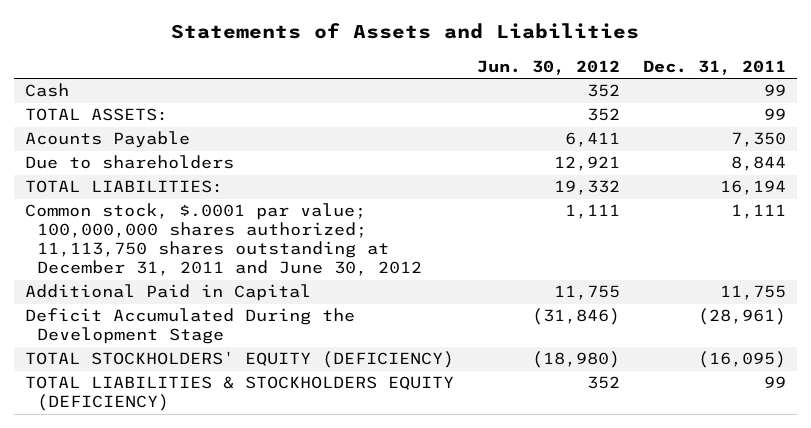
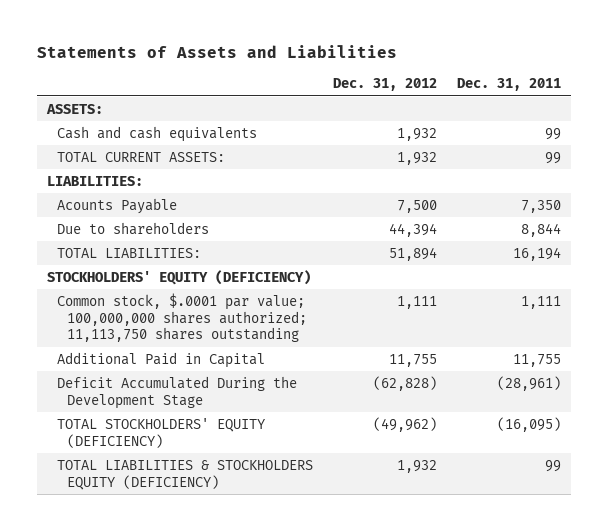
[476,59,620,75] Jun. 30, 2012 -> none
none -> [333,78,438,92] Dec. 31, 2012
[25,83,70,98] Cash -> none
none -> [46,103,104,114] ASSETS:
none -> [56,125,257,142] Cash and cash equivalents
[25,108,169,122] TOTAL ASSETS: -> [56,151,225,162] TOTAL CURRENT ASSETS:
none -> [47,175,144,186] LIABILITIES:
none -> [47,269,312,285] STOCKHOLDERS' EQUITY (DEFICIENCY)
[25,203,423,277] Common stock, $.0001 par value; 100,000,000 shares authorized; 11,113,750 shares outstanding at December 31, 2011 and June 30, 2012 -> [56,292,307,343] Common stock, $.0001 par value; 100,000,000 shares authorized; 11,113,750 shares outstanding

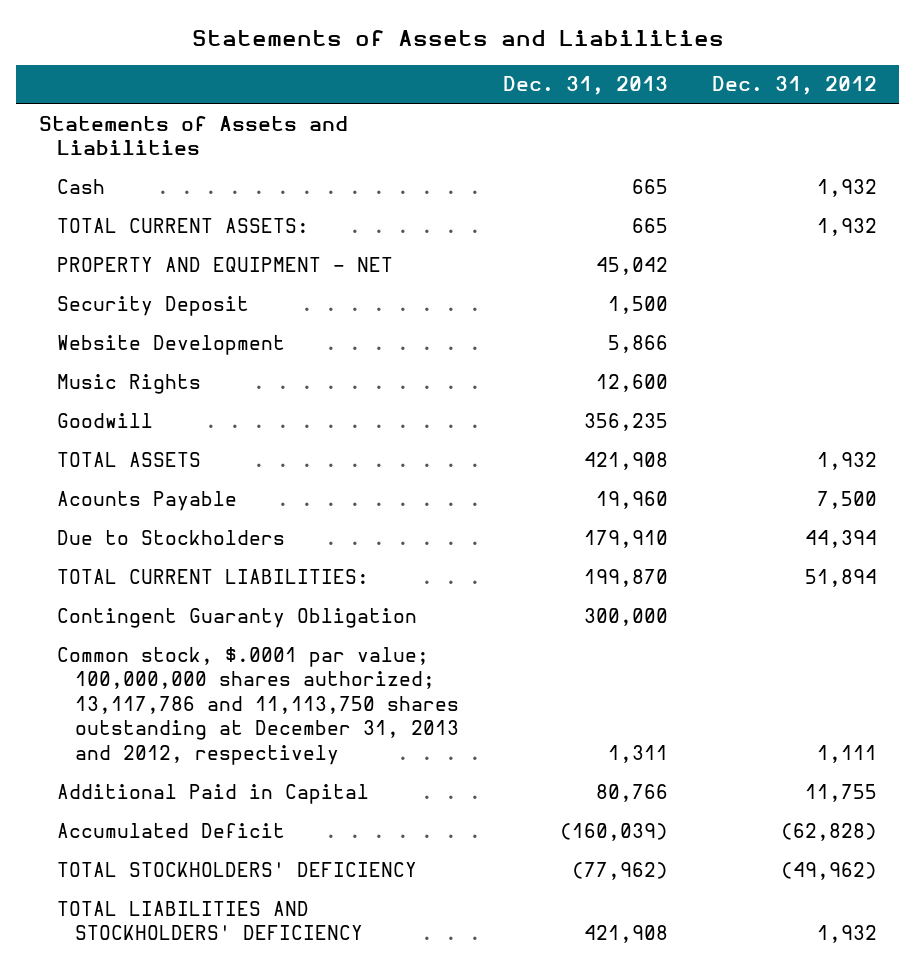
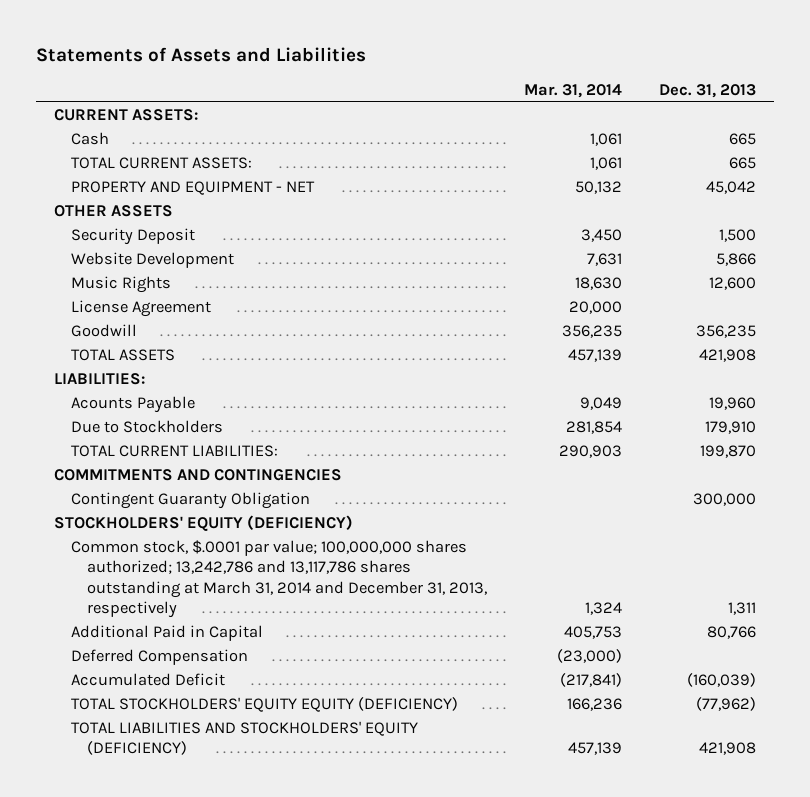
[712,76,878,96] Dec. 31, 2012 -> none
none -> [523,83,622,98] Mar. 31, 2014
[38,115,348,156] Statements of Assets and Liabilities -> none
none -> [54,109,199,122] CURRENT ASSETS:
none -> [54,205,174,218] OTHER ASSETS
none -> [70,300,211,318] License Agreement
none -> [54,373,146,386] LIABILITIES:
none -> [54,469,343,482] COMMITMENTS AND CONTINGENCIES
none -> [54,515,354,532] STOCKHOLDERS' EQUITY (DEFICIENCY)
[56,646,459,765] Common stock, $.0001 par value; 100,000,000 shares authorized; 13,117,786 and 11,113,750 shares outstanding at December 31, 2013 and 2012, respectively -> [70,540,488,618] Common stock, $.0001 par value; 100,000,000 shares authorized; 13,242,786 and 13,117,786 shares outstanding at March 31, 2014 and December 31, 2013, respectively
none -> [70,649,248,666] Deferred Compensation
[56,861,417,877] TOTAL STOCKHOLDERS' DEFICIENCY -> [70,697,458,713] TOTAL STOCKHOLDERS' EQUITY EQUITY (DEFICIENCY)
[56,900,363,941] TOTAL LIABILITIES AND STOCKHOLDERS' DEFICIENCY -> [70,721,418,756] TOTAL LIABILITIES AND STOCKHOLDERS' EQUITY (DEFICIENCY)

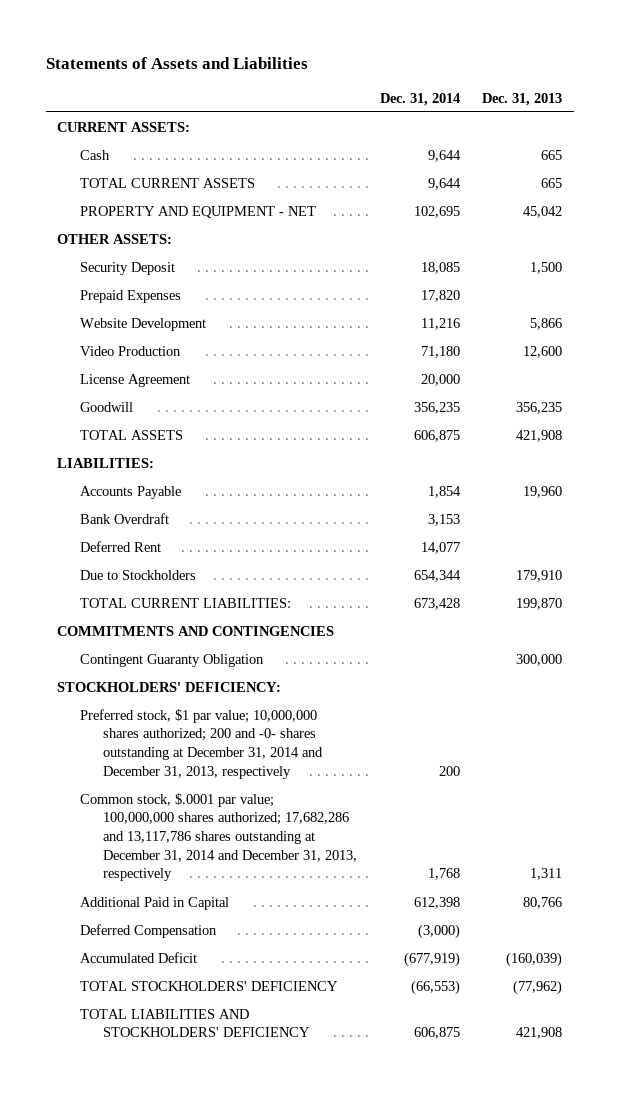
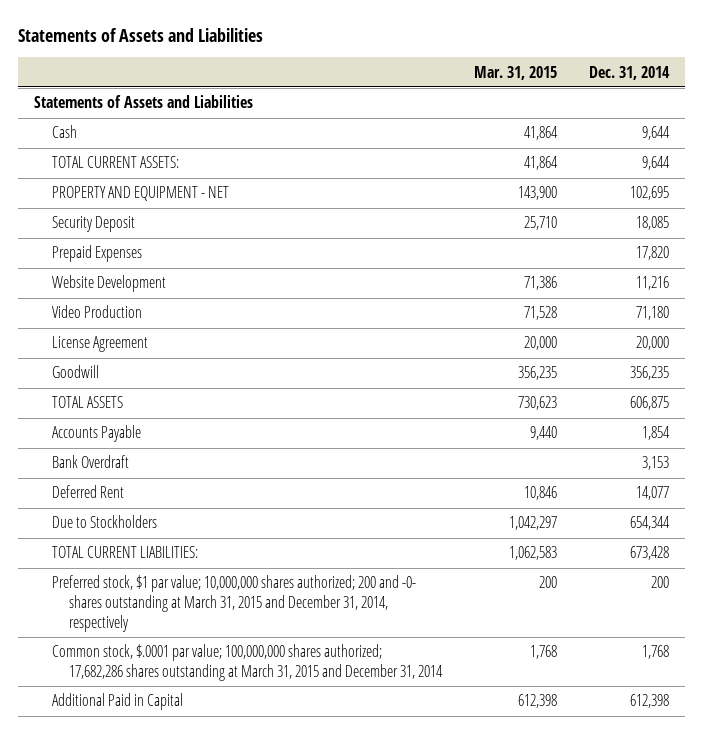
[482,92,563,106] Dec. 31, 2013 -> none
none -> [474,65,558,80] Mar. 31, 2015
[57,121,191,132] CURRENT ASSETS: -> none
none -> [34,95,254,109] Statements of Assets and Liabilities
[80,177,256,188] TOTAL CURRENT ASSETS -> [51,156,179,169] TOTAL CURRENT ASSETS:
[57,233,173,244] OTHER ASSETS: -> none
[57,457,155,468] LIABILITIES: -> none
[57,625,335,636] COMMITMENTS AND CONTINGENCIES -> none
[80,653,265,667] Contingent Guaranty Obligation -> none
[57,681,282,692] STOCKHOLDERS' DEFICIENCY: -> none
[80,708,324,779] Preferred stock, $1 par value; 10,000,000 shares authorized; 200 and -0- shares outstanding at December 31, 2014 and December 31, 2013, respectively -> [51,575,416,632] Preferred stock, $1 par value; 10,000,000 shares authorized; 200 and -0- shares outstanding at March 31, 2015 and December 31, 2014, respectively
[80,792,358,882] Common stock, $.0001 par value; 100,000,000 shares authorized; 17,682,286 and 13,117,786 shares outstanding at December 31, 2014 and December 31, 2013, respectively -> [51,644,443,681] Common stock, $.0001 par value; 100,000,000 shares authorized; 17,682,286 shares outstanding at March 31, 2015 and December 31, 2014
[80,923,218,938] Deferred Compensation -> none
[80,951,198,963] Accumulated Deficit -> none
[80,980,339,991] TOTAL STOCKHOLDERS' DEFICIENCY -> none
[80,1008,311,1038] TOTAL LIABILITIES AND STOCKHOLDERS' DEFICIENCY -> none

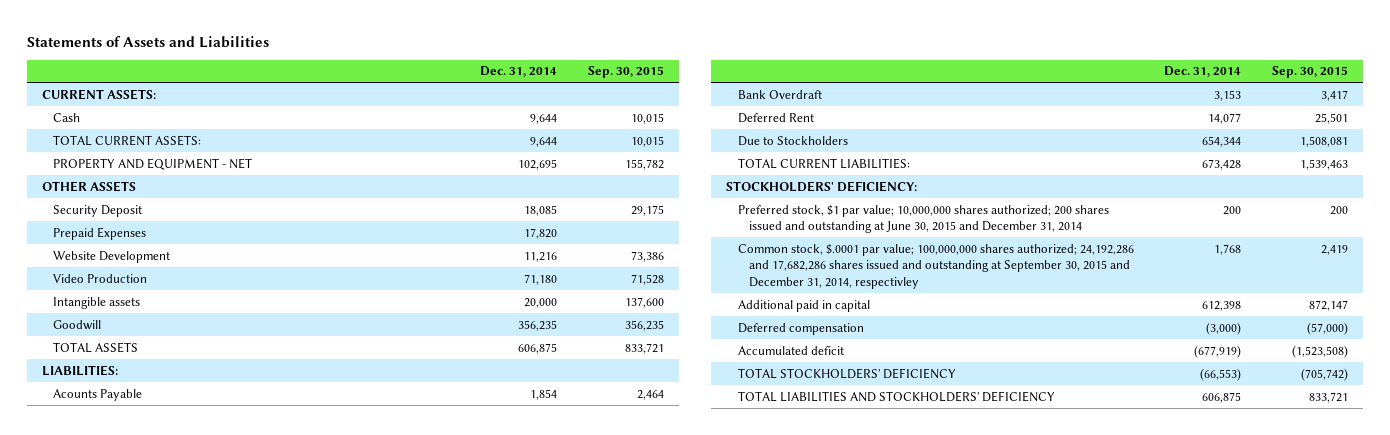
[474,65,558,80] Mar. 31, 2015 -> none
none -> [587,66,664,79] Sep. 30, 2015
[34,95,254,109] Statements of Assets and Liabilities -> none
none -> [42,88,157,100] CURRENT ASSETS:
none -> [42,180,137,192] OTHER ASSETS
[51,336,148,353] License Agreement -> none
none -> [53,296,141,309] Intangible assets
none -> [42,364,119,376] LIABILITIES:
[51,425,141,443] Accounts Payable -> [53,388,143,401] Acounts Payable
none -> [726,180,918,192] STOCKHOLDERS' DEFICIENCY:
[51,575,416,632] Preferred stock, $1 par value; 10,000,000 shares authorized; 200 and -0- shares outstanding at March 31, 2015 and December 31, 2014, respectively -> [737,204,1109,234] Preferred stock, $1 par value; 10,000,000 shares authorized; 200 shares issued and outstanding at June 30, 2015 and December 31, 2014
[51,644,443,681] Common stock, $.0001 par value; 100,000,000 shares authorized; 17,682,286 shares outstanding at March 31, 2015 and December 31, 2014 -> [737,243,1134,289] Common stock, $.0001 par value; 100,000,000 shares authorized; 24,192,286 and 17,682,286 shares issued and outstanding at September 30, 2015 and December 31, 2014, respectivley
[51,693,183,711] Additional Paid in Capital -> [737,299,870,312] Additional paid in capital
none -> [737,322,864,335] Deferred compensation
none -> [737,345,844,355] Accumulated deficit
none -> [737,367,956,379] TOTAL STOCKHOLDERS' DEFICIENCY
none -> [737,390,1055,402] TOTAL LIABILITIES AND STOCKHOLDERS' DEFICIENCY

